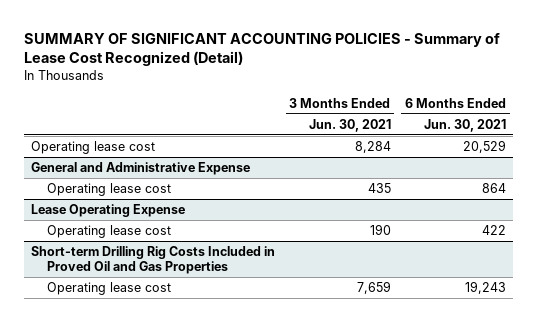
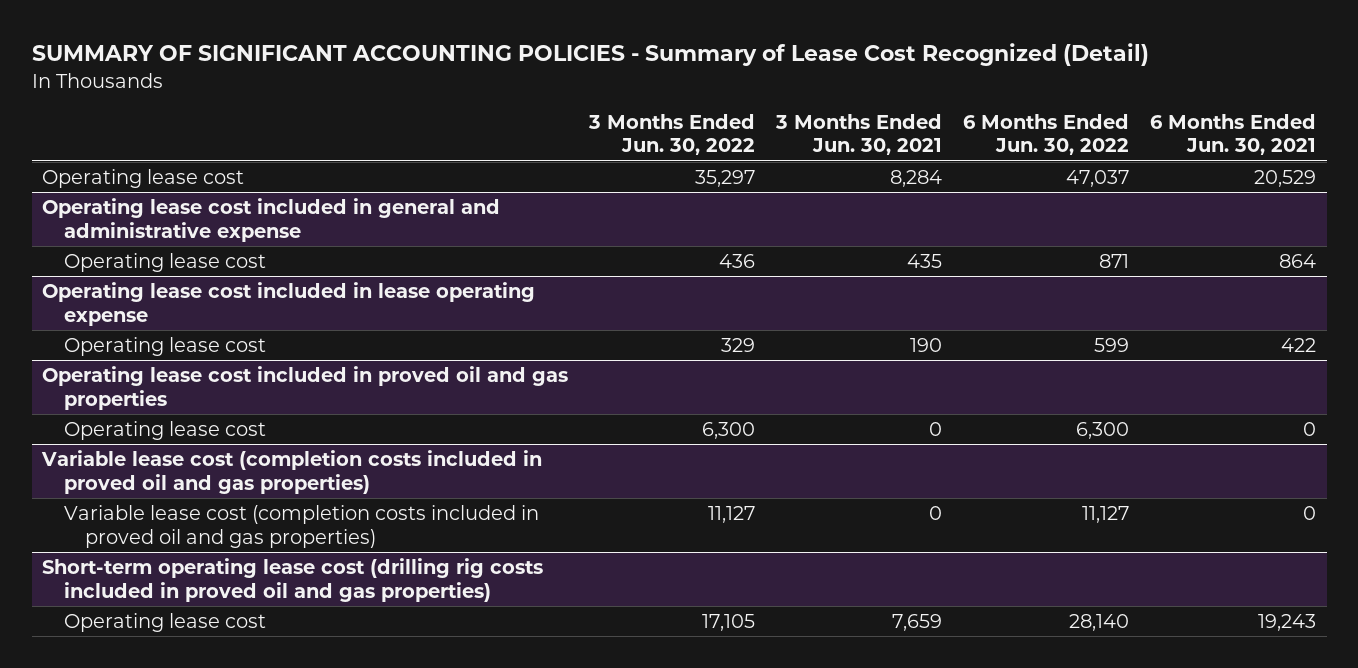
none -> [588,113,756,156] 3 Months Ended Jun. 30, 2022
none -> [963,113,1130,156] 6 Months Ended Jun. 30, 2022
[31,162,251,176] General and Administrative Expense -> [42,197,501,242] Operating lease cost included in general and administrative expense
[31,204,186,218] Lease Operating Expense -> [42,281,536,326] Operating lease cost included in lease operating expense
none -> [42,365,569,410] Operating lease cost included in proved oil and gas properties
none -> [63,420,266,440] Operating lease cost
none -> [41,449,543,494] Variable lease cost (completion costs included in proved oil and gas properties)
none -> [63,504,539,548] Variable lease cost (completion costs included in proved oil and gas properties)
[31,246,276,274] Short-term Drilling Rig Costs Included in Proved Oil and Gas Properties -> [42,557,544,602] Short-term operating lease cost (drilling rig costs included in proved oil and gas properties)

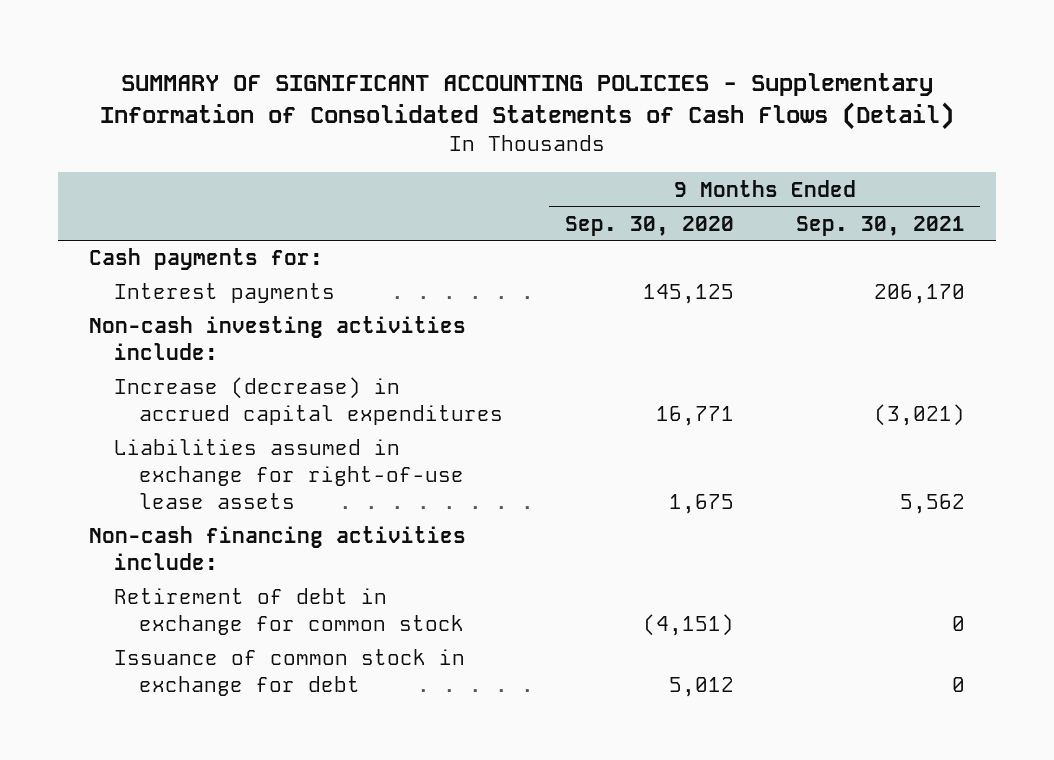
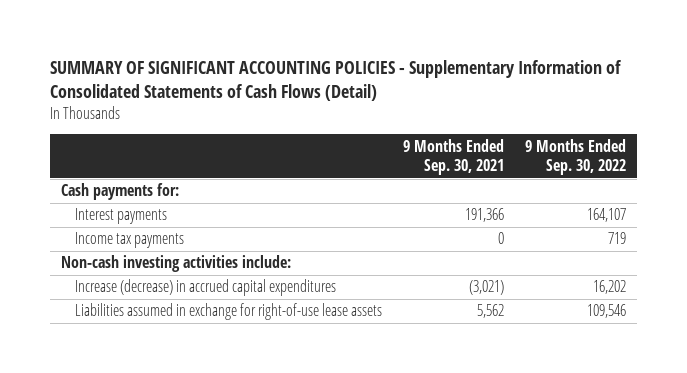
[564,215,734,236] Sep. 30, 2020 -> none
none -> [525,138,627,176] 9 Months Ended Sep. 30, 2022
[873,284,965,305] 206,170 -> [465,208,505,223] 191,366
none -> [75,232,185,249] Income tax payments
[89,526,467,571] Non-cash financing activities include: -> none
[113,588,464,636] Retirement of debt in exchange for common stock -> none
[113,649,465,697] Issuance of common stock in exchange for debt -> none

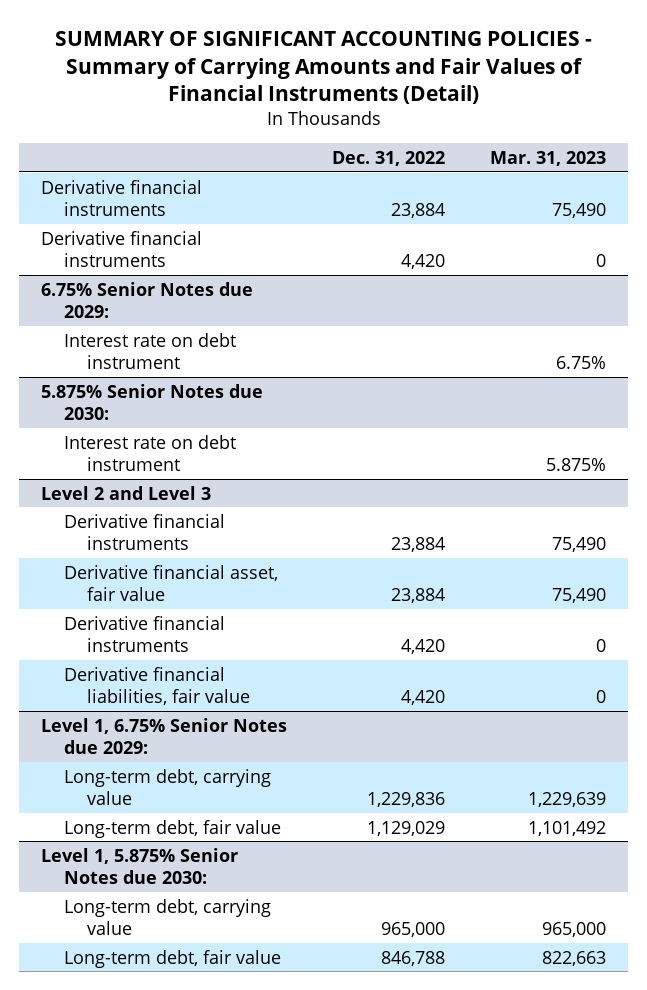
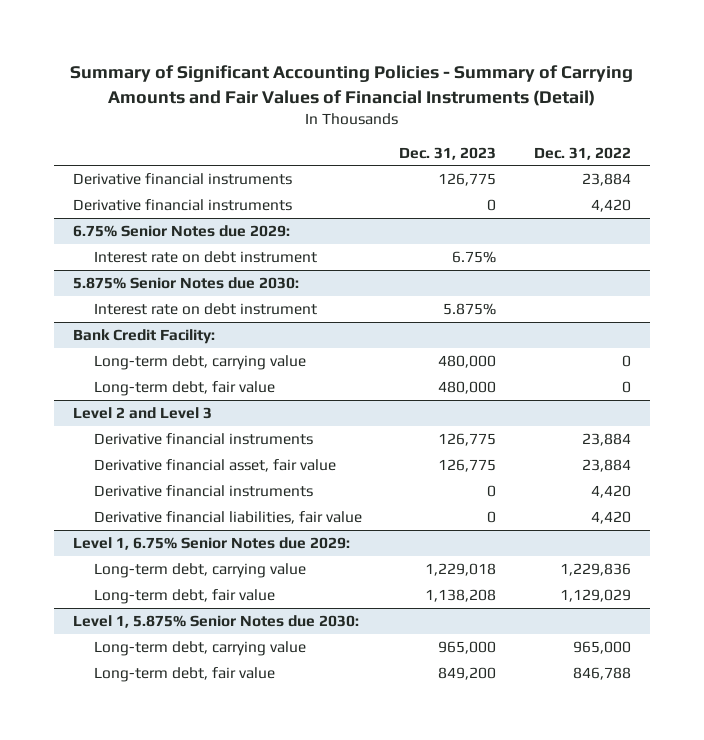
[54,31,592,105] SUMMARY OF SIGNIFICANT ACCOUNTING POLICIES - Summary of Carrying Amounts and Fair Values of Financial Instruments (Detail) -> [69,65,633,106] Summary of Significant Accounting Policies - Summary of Carrying Amounts and Fair Values of Financial Instruments (Detail)
[489,150,606,166] Mar. 31, 2023 -> none
none -> [399,146,497,160] Dec. 31, 2023
none -> [72,328,215,344] Bank Credit Facility:
none -> [93,354,306,370] Long-term debt, carrying value
none -> [93,380,275,396] Long-term debt, fair value

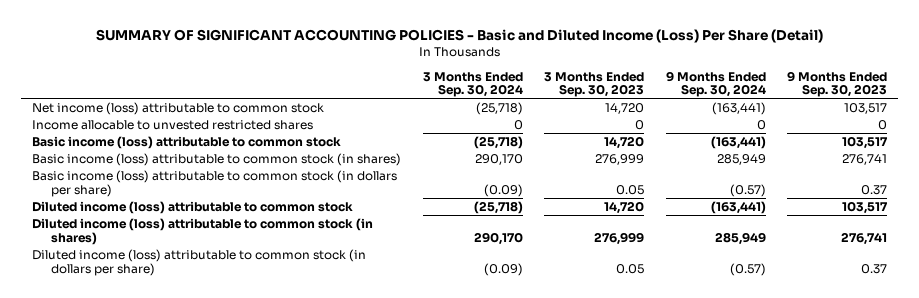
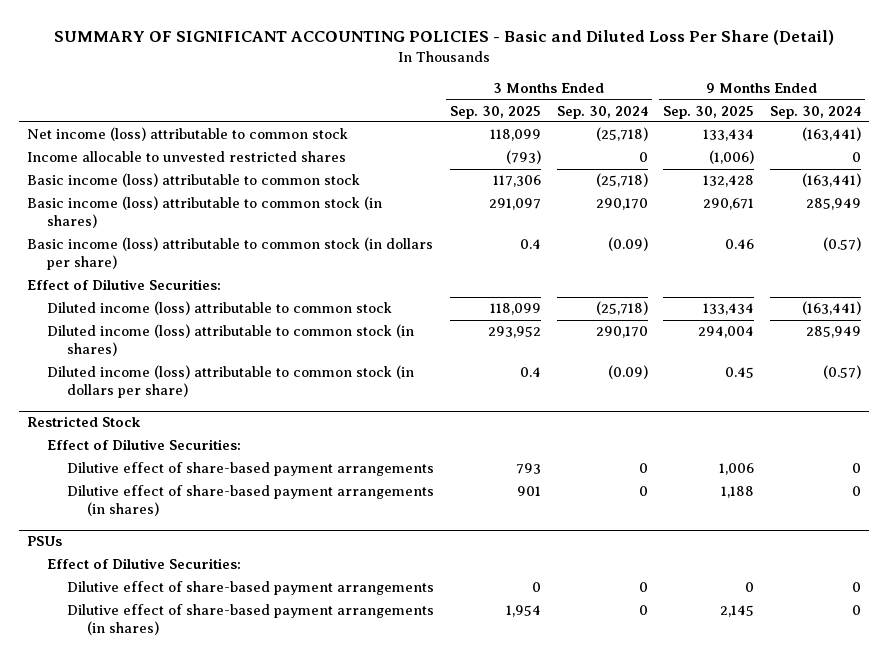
[95,28,823,43] SUMMARY OF SIGNIFICANT ACCOUNTING POLICIES - Basic and Diluted Income (Loss) Per Share (Detail) -> [54,29,835,45] SUMMARY OF SIGNIFICANT ACCOUNTING POLICIES - Basic and Diluted Loss Per Share (Detail)
[544,71,645,98] 3 Months Ended Sep. 30, 2023 -> none
[787,70,888,98] 9 Months Ended Sep. 30, 2023 -> none
none -> [449,105,541,119] Sep. 30, 2025
none -> [663,105,755,119] Sep. 30, 2025
none -> [27,279,222,291] Effect of Dilutive Securities:
none -> [27,416,142,428] Restricted Stock
none -> [47,439,242,451] Effect of Dilutive Securities:
none -> [67,462,435,477] Dilutive effect of share-based payment arrangements
none -> [67,485,435,517] Dilutive effect of share-based payment arrangements (in shares)
none -> [27,536,63,547] PSUs
none -> [47,558,242,570] Effect of Dilutive Securities:
none -> [67,581,435,596] Dilutive effect of share-based payment arrangements
none -> [67,604,435,636] Dilutive effect of share-based payment arrangements (in shares)

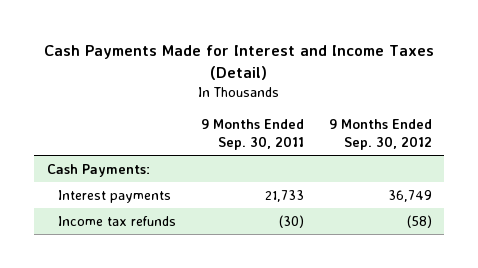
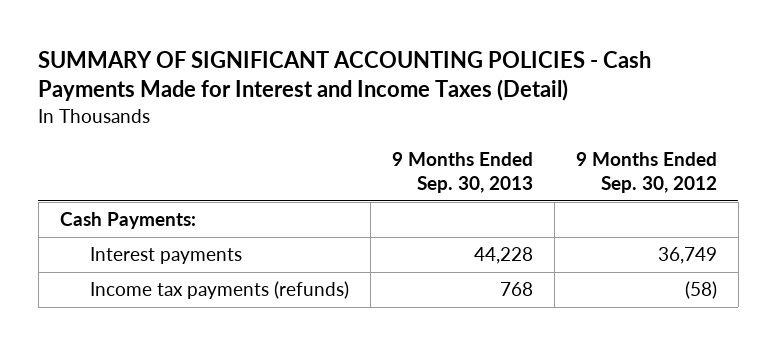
[44,44,435,80] Cash Payments Made for Interest and Income Taxes (Detail) -> [38,50,652,102] SUMMARY OF SIGNIFICANT ACCOUNTING POLICIES - Cash Payments Made for Interest and Income Taxes (Detail)
[200,118,304,150] 9 Months Ended Sep. 30, 2011 -> none
none -> [391,151,533,194] 9 Months Ended Sep. 30, 2013
[57,215,176,226] Income tax refunds -> [89,281,349,300] Income tax payments (refunds)

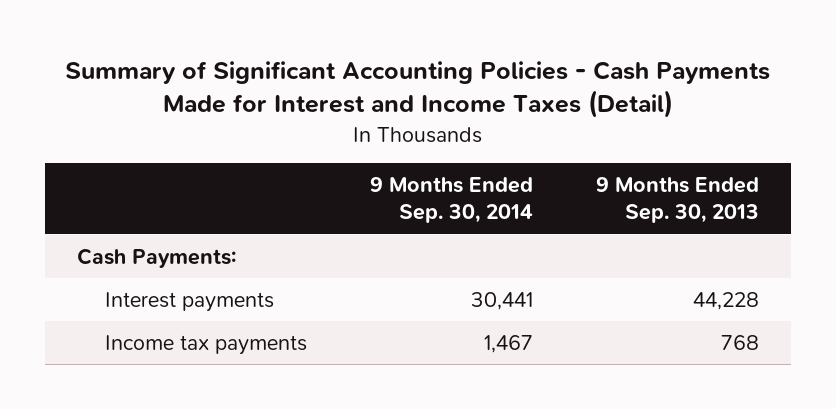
[38,50,652,102] SUMMARY OF SIGNIFICANT ACCOUNTING POLICIES - Cash Payments Made for Interest and Income Taxes (Detail) -> [65,60,771,119] Summary of Significant Accounting Policies - Cash Payments Made for Interest and Income Taxes (Detail)
[575,151,717,194] 9 Months Ended Sep. 30, 2012 -> none
none -> [370,177,534,224] 9 Months Ended Sep. 30, 2014
[89,281,349,300] Income tax payments (refunds) -> [104,335,307,356] Income tax payments

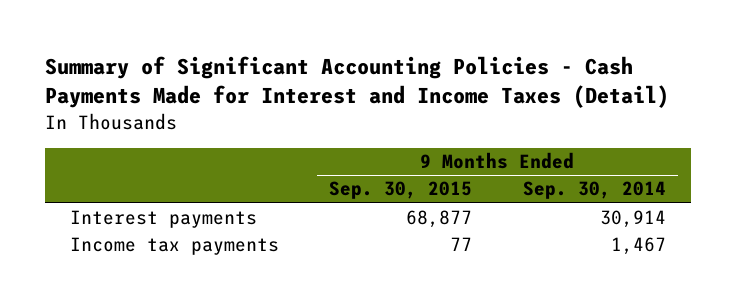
[596,177,760,224] 9 Months Ended Sep. 30, 2013 -> none
none -> [329,181,473,200] Sep. 30, 2015
[76,248,236,269] Cash Payments: -> none
[471,292,534,311] 30,441 -> [599,210,666,229] 30,914

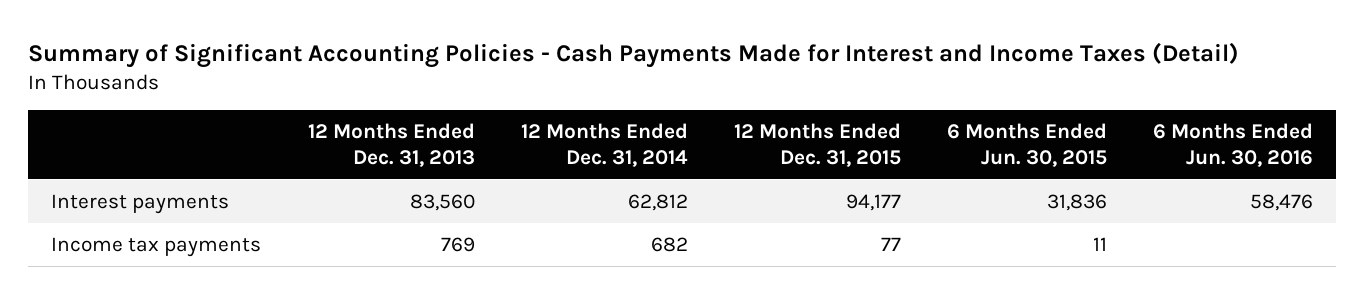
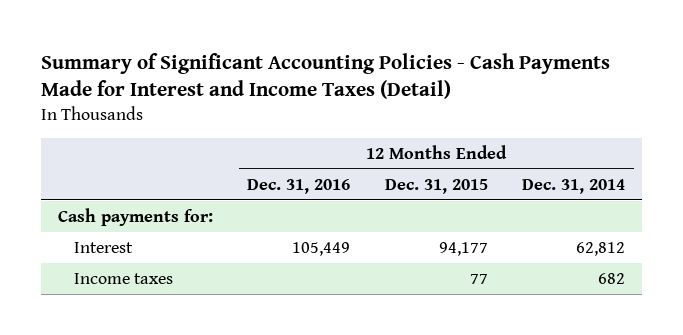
[307,123,475,168] 12 Months Ended Dec. 31, 2013 -> none
[946,123,1107,168] 6 Months Ended Jun. 30, 2015 -> none
[1153,123,1314,168] 6 Months Ended Jun. 30, 2016 -> none
none -> [247,178,351,194] Dec. 31, 2016
none -> [58,207,214,226] Cash payments for:
[51,193,230,214] Interest payments -> [74,241,134,253] Interest
[51,236,262,257] Income tax payments -> [74,272,174,284] Income taxes

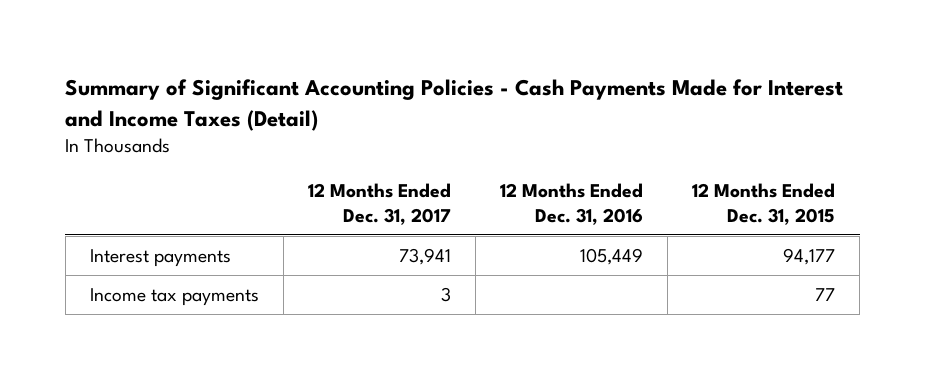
[522,178,626,194] Dec. 31, 2014 -> none
none -> [307,183,451,225] 12 Months Ended Dec. 31, 2017
[58,207,214,226] Cash payments for: -> none
[74,241,134,253] Interest -> [89,248,231,267] Interest payments
[74,272,174,284] Income taxes -> [89,287,259,306] Income tax payments

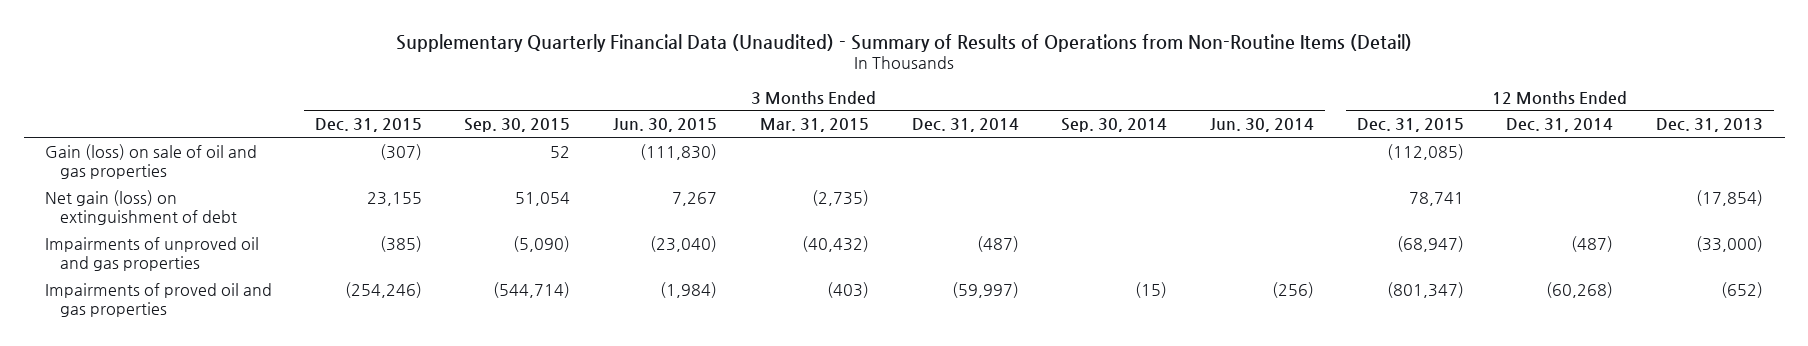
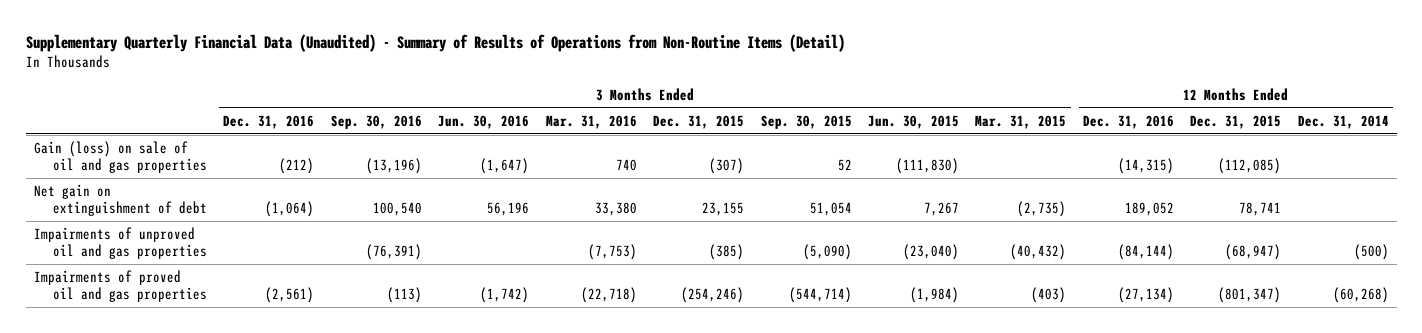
[911,118,1019,133] Dec. 31, 2014 -> none
[1061,118,1168,133] Sep. 30, 2014 -> none
[1210,118,1315,133] Jun. 30, 2014 -> none
[1656,118,1764,133] Dec. 31, 2013 -> none
none -> [223,114,315,129] Dec. 31, 2016
none -> [330,114,422,129] Sep. 30, 2016
none -> [438,114,530,129] Jun. 30, 2016
none -> [545,114,637,129] Mar. 31, 2016
none -> [1082,114,1174,129] Dec. 31, 2016
[45,189,237,226] Net gain (loss) on extinguishment of debt -> [33,184,208,216] Net gain on extinguishment of debt
[1571,235,1614,252] (487) -> [1353,243,1389,260] (500)

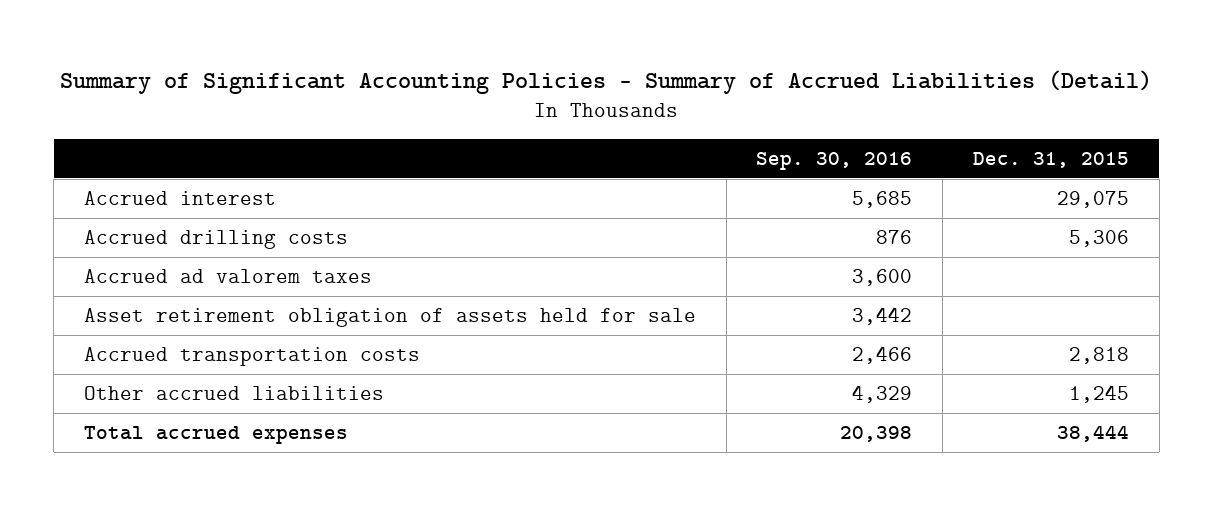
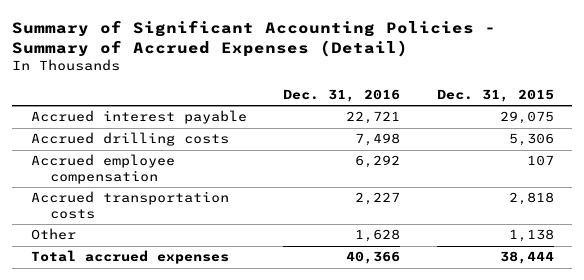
[60,69,1153,94] Summary of Significant Accounting Policies - Summary of Accrued Liabilities (Detail) -> [12,19,497,57] Summary of Significant Accounting Policies - Summary of Accrued Expenses (Detail)
[756,151,913,170] Sep. 30, 2016 -> none
none -> [283,88,401,102] Dec. 31, 2016
[83,191,276,206] Accrued interest -> [30,110,247,125] Accrued interest payable
[83,269,372,284] Accrued ad valorem taxes -> none
[83,308,696,328] Asset retirement obligation of assets held for sale -> none
none -> [30,154,175,184] Accrued employee compensation
[83,386,384,401] Other accrued liabilities -> [30,228,76,241] Other
[1068,385,1129,404] 1,245 -> [508,229,554,243] 1,138

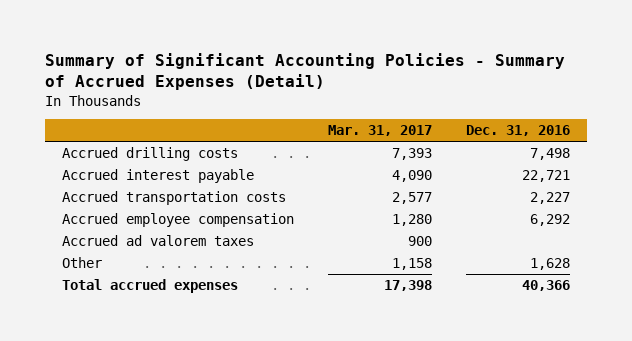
[436,88,554,102] Dec. 31, 2015 -> none
none -> [328,125,433,137] Mar. 31, 2017
[30,110,247,125] Accrued interest payable -> [62,169,255,184] Accrued interest payable
[30,154,175,184] Accrued employee compensation -> [62,213,295,228] Accrued employee compensation
none -> [62,235,255,247] Accrued ad valorem taxes

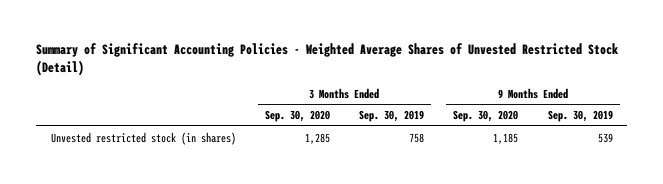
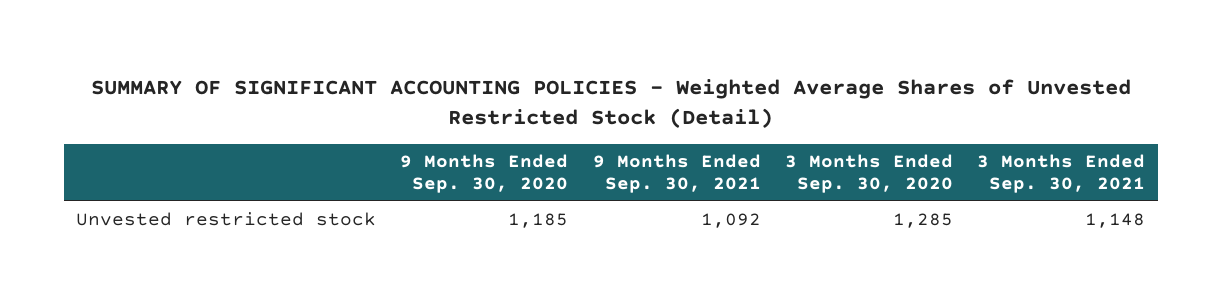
[36,42,619,76] Summary of Significant Accounting Policies - Weighted Average Shares of Unvested Restricted Stock (Detail) -> [90,79,1131,129] SUMMARY OF SIGNIFICANT ACCOUNTING POLICIES - Weighted Average Shares of Unvested Restricted Stock (Detail)
[359,110,425,123] Sep. 30, 2019 -> none
[547,110,613,123] Sep. 30, 2019 -> none
none -> [592,153,761,194] 9 Months Ended Sep. 30, 2021
none -> [977,153,1146,194] 3 Months Ended Sep. 30, 2021
[50,131,236,145] Unvested restricted stock (in shares) -> [75,211,376,226] Unvested restricted stock

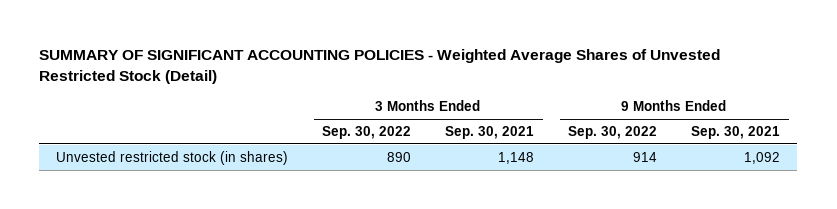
[400,153,569,194] 9 Months Ended Sep. 30, 2020 -> none
[785,153,954,194] 3 Months Ended Sep. 30, 2020 -> none
none -> [322,126,412,140] Sep. 30, 2022
none -> [568,126,658,140] Sep. 30, 2022
[75,211,376,226] Unvested restricted stock -> [56,150,289,165] Unvested restricted stock (in shares)

